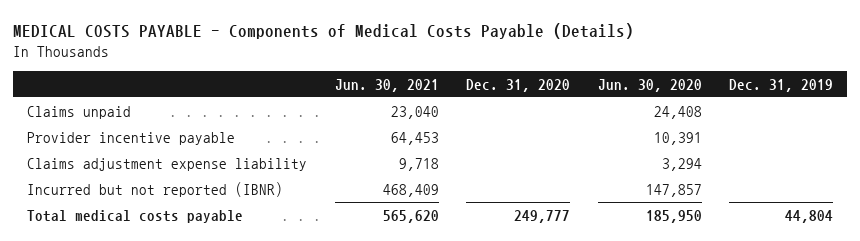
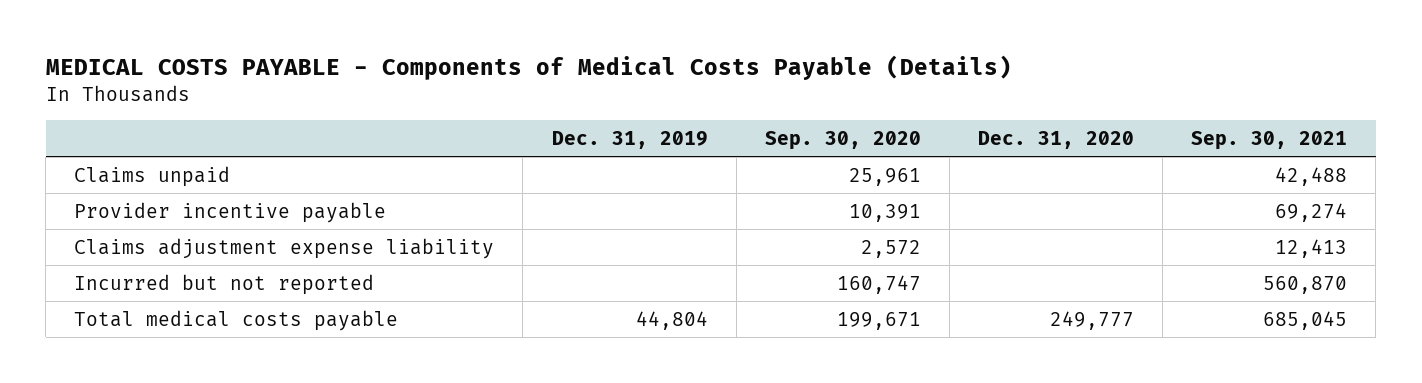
[334,78,439,92] Jun. 30, 2021 -> none
[597,78,702,92] Jun. 30, 2020 -> none
none -> [764,131,921,151] Sep. 30, 2020
none -> [1191,131,1348,151] Sep. 30, 2021
[27,181,284,197] Incurred but not reported (IBNR) -> [74,273,375,295] Incurred but not reported

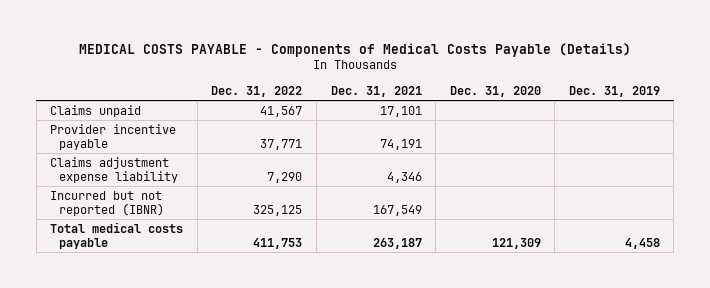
[764,131,921,151] Sep. 30, 2020 -> none
[1191,131,1348,151] Sep. 30, 2021 -> none
none -> [211,85,303,97] Dec. 31, 2022
none -> [330,85,422,97] Dec. 31, 2021
[74,273,375,295] Incurred but not reported -> [50,190,164,216] Incurred but not reported (IBNR)
[635,310,708,330] 44,804 -> [624,237,660,249] 4,458
[1050,310,1135,330] 249,777 -> [491,237,541,249] 121,309

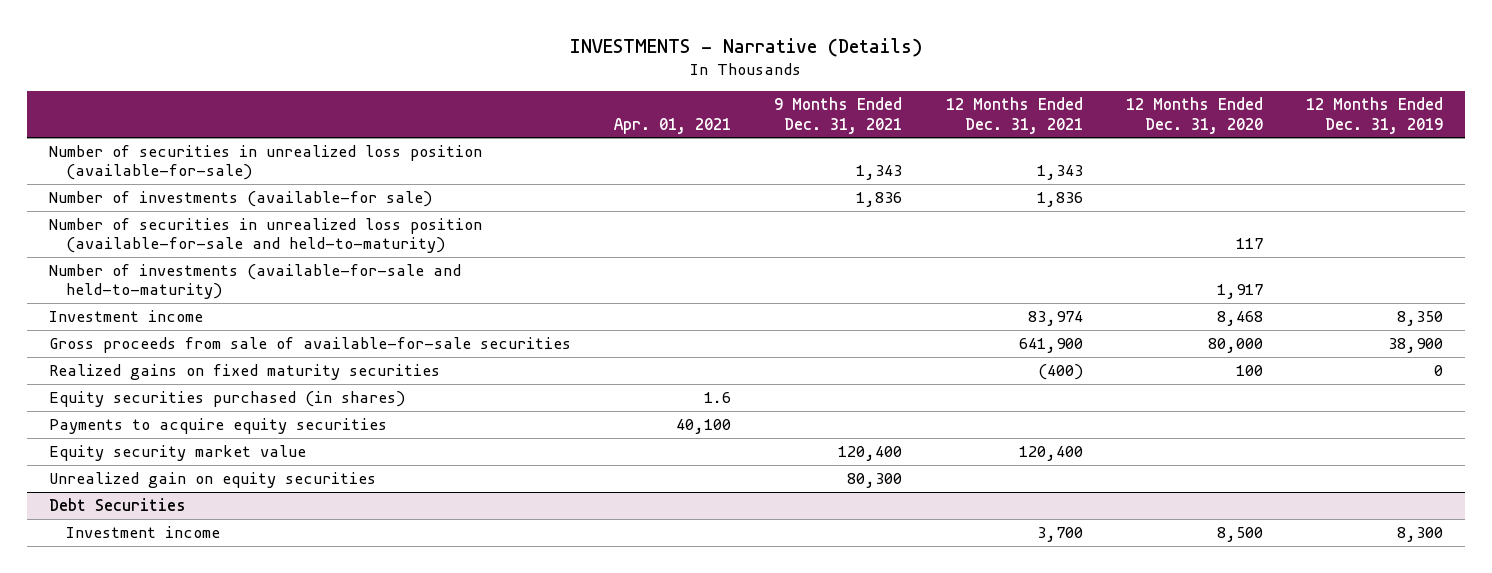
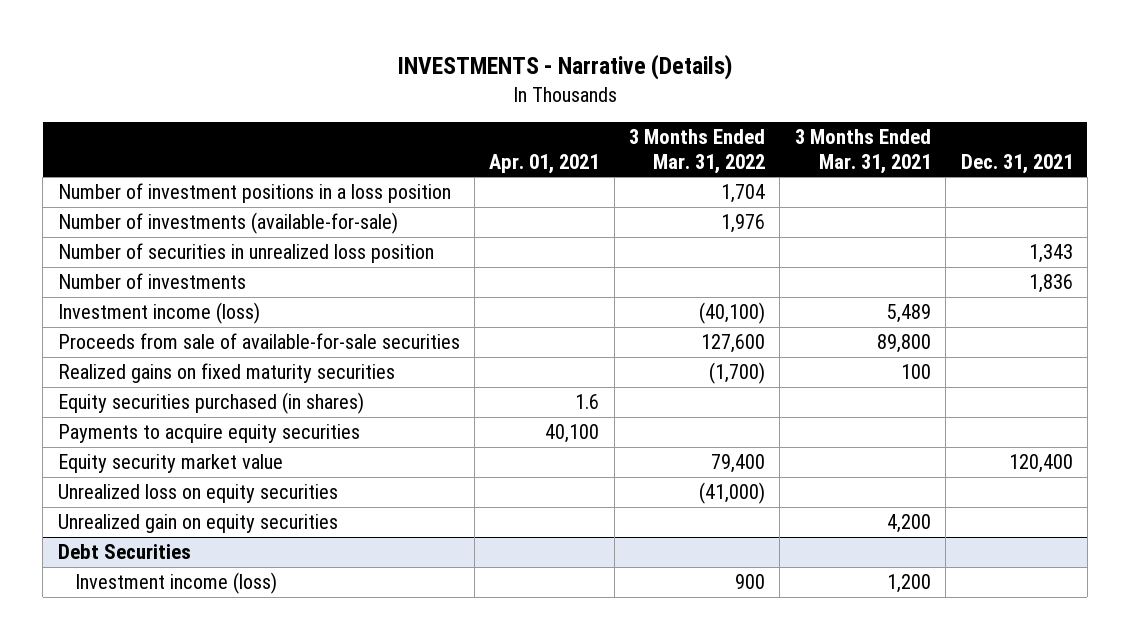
[774,97,903,134] 9 Months Ended Dec. 31, 2021 -> none
[945,97,1083,134] 12 Months Ended Dec. 31, 2021 -> none
[1125,97,1263,134] 12 Months Ended Dec. 31, 2020 -> none
[1306,97,1444,134] 12 Months Ended Dec. 31, 2019 -> none
none -> [629,129,766,174] 3 Months Ended Mar. 31, 2022
none -> [794,129,931,174] 3 Months Ended Mar. 31, 2021
none -> [960,153,1073,174] Dec. 31, 2021
[49,145,483,181] Number of securities in unrealized loss position (available-for-sale) -> [57,183,451,204] Number of investment positions in a loss position
[49,191,433,208] Number of investments (available-for sale) -> [57,212,398,235] Number of investments (available-for-sale)
[49,218,483,254] Number of securities in unrealized loss position (available-for-sale and held-to-maturity) -> [57,243,434,264] Number of securities in unrealized loss position
[49,264,462,300] Number of investments (available-for-sale and held-to-maturity) -> [57,273,246,290] Number of investments
[49,310,204,323] Investment income -> [57,302,260,325] Investment income (loss)
[49,337,572,354] Gross proceeds from sale of available-for-sale securities -> [57,333,460,350] Proceeds from sale of available-for-sale securities
none -> [57,484,338,504] Unrealized loss on equity securities
[65,526,220,539] Investment income -> [75,572,278,595] Investment income (loss)

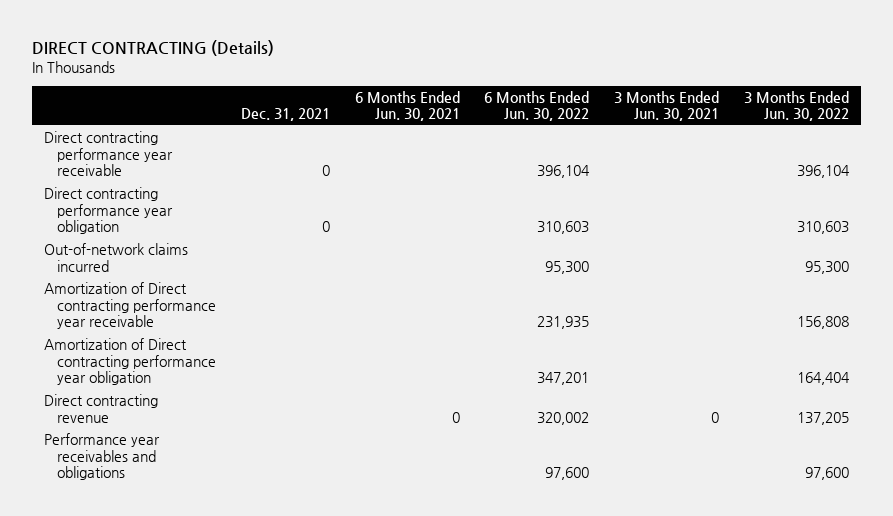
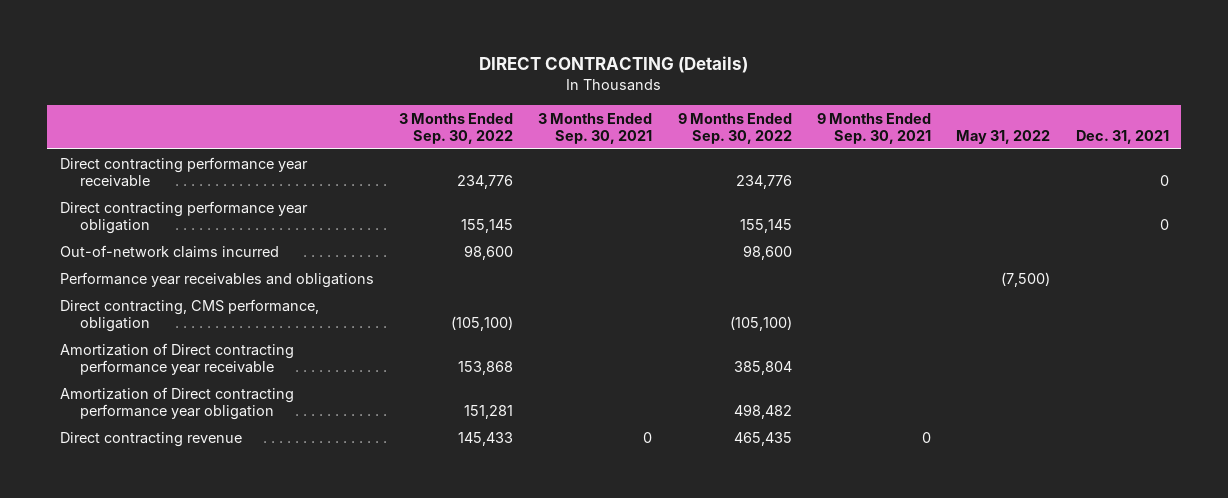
[354,90,460,122] 6 Months Ended Jun. 30, 2021 -> none
[484,90,590,122] 6 Months Ended Jun. 30, 2022 -> none
[614,90,720,122] 3 Months Ended Jun. 30, 2021 -> none
[743,90,849,122] 3 Months Ended Jun. 30, 2022 -> none
none -> [399,112,514,144] 3 Months Ended Sep. 30, 2022
none -> [538,112,653,144] 3 Months Ended Sep. 30, 2021
none -> [677,112,792,144] 9 Months Ended Sep. 30, 2022
none -> [817,112,932,144] 9 Months Ended Sep. 30, 2021
none -> [956,129,1051,144] May 31, 2022
[44,433,161,481] Performance year receivables and obligations -> [59,271,374,288] Performance year receivables and obligations
none -> [59,298,319,332] Direct contracting, CMS performance, obligation

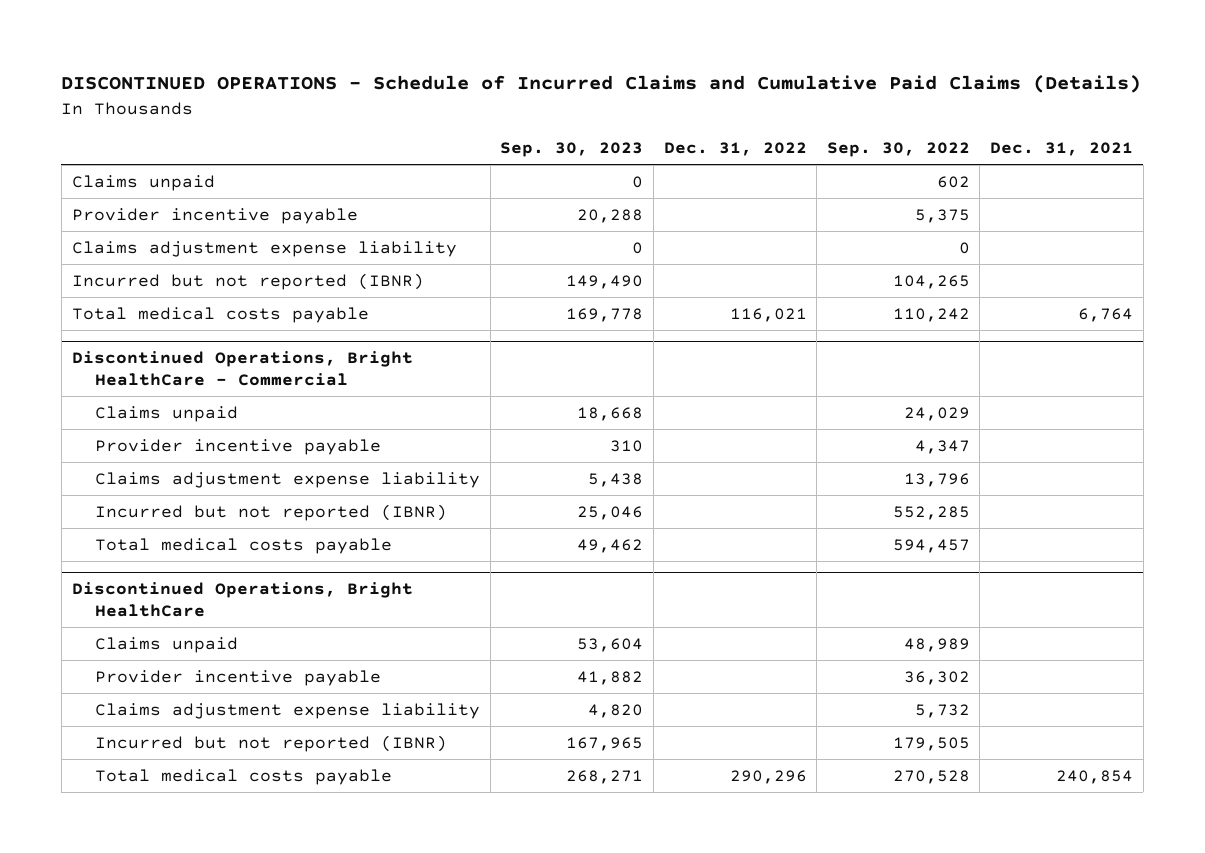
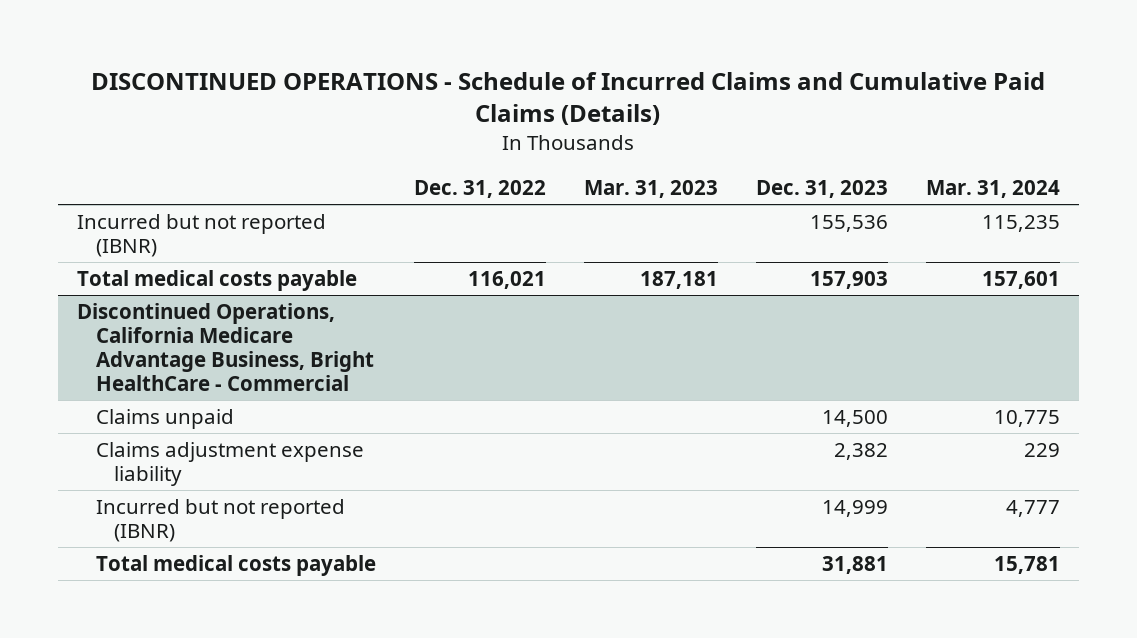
[500,142,644,158] Sep. 30, 2023 -> none
[826,142,970,158] Sep. 30, 2022 -> none
[990,142,1134,157] Dec. 31, 2021 -> none
none -> [583,179,718,198] Mar. 31, 2023
none -> [755,179,888,198] Dec. 31, 2023
none -> [925,179,1060,198] Mar. 31, 2024
[71,174,215,191] Claims unpaid -> none
[71,207,358,224] Provider incentive payable -> none
[71,240,457,257] Claims adjustment expense liability -> none
[71,350,413,386] Discontinued Operations, Bright HealthCare - Commercial -> [76,303,374,392] Discontinued Operations, California Medicare Advantage Business, Bright HealthCare - Commercial
[95,438,382,455] Provider incentive payable -> none
[71,581,413,617] Discontinued Operations, Bright HealthCare -> none
[95,636,239,653] Claims unpaid -> none
[95,669,382,686] Provider incentive payable -> none
[95,702,481,719] Claims adjustment expense liability -> none
[95,734,448,752] Incurred but not reported (IBNR) -> none
[95,768,393,785] Total medical costs payable -> none

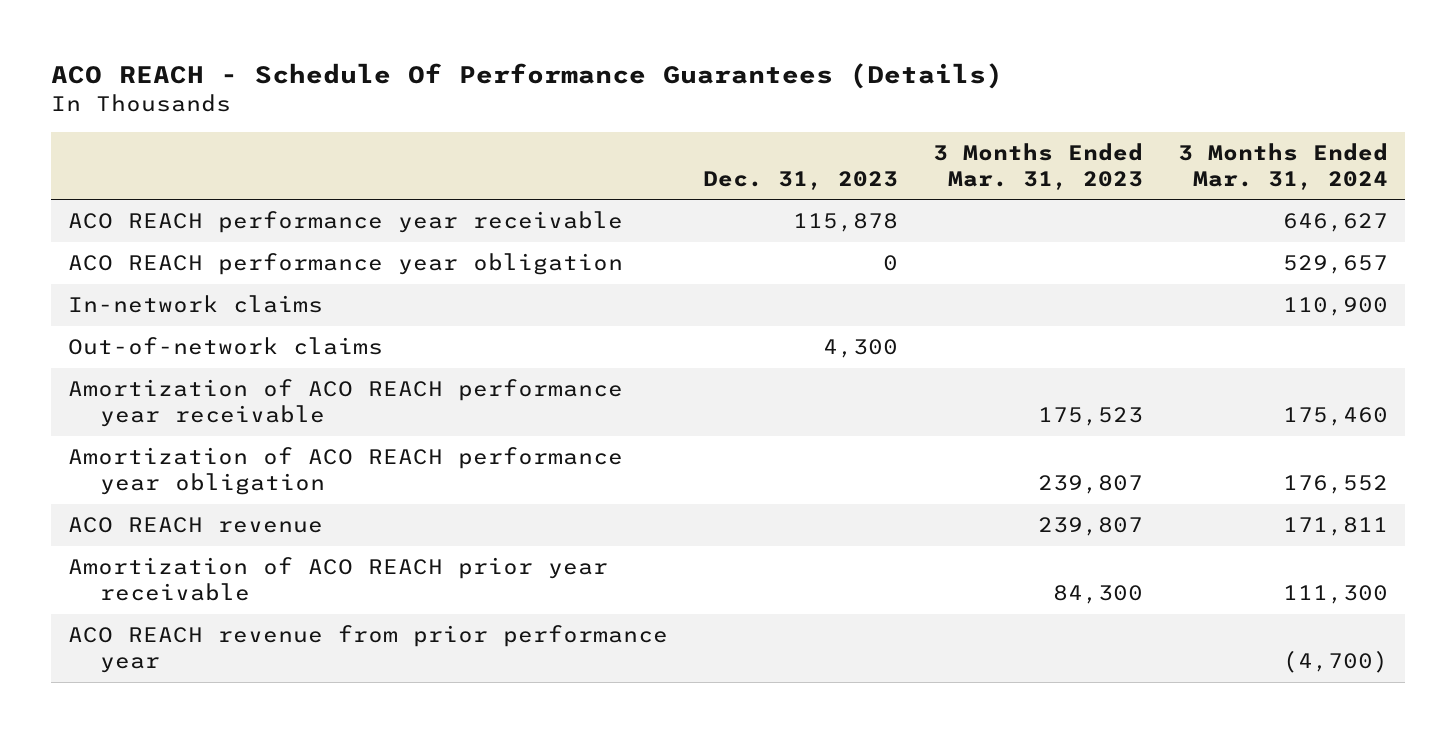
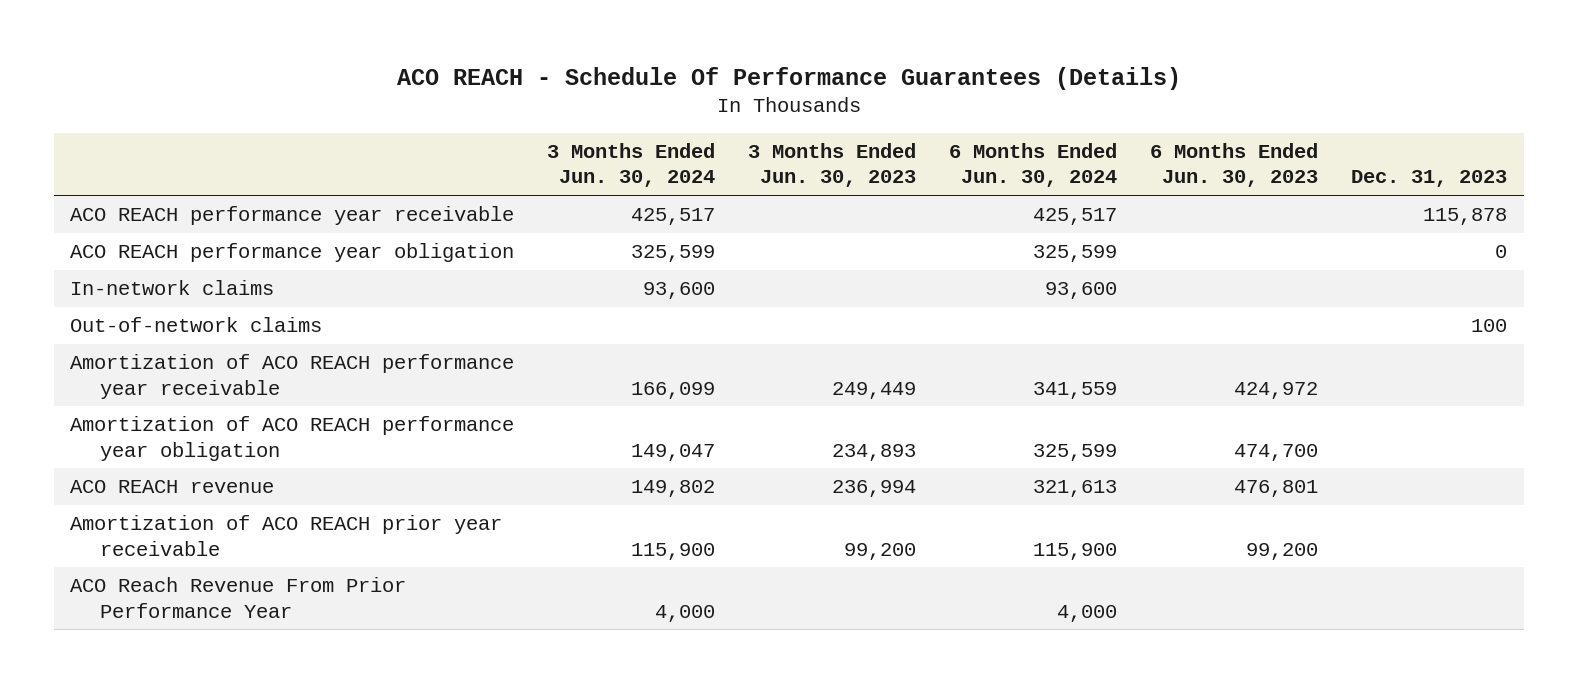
[932,142,1143,190] 3 Months Ended Mar. 31, 2023 -> none
[1177,142,1388,190] 3 Months Ended Mar. 31, 2024 -> none
none -> [547,142,716,188] 3 Months Ended Jun. 30, 2024
none -> [748,142,917,188] 3 Months Ended Jun. 30, 2023
none -> [949,142,1118,188] 6 Months Ended Jun. 30, 2024
none -> [1150,142,1319,188] 6 Months Ended Jun. 30, 2023
[823,339,899,359] 4,300 -> [1471,319,1508,333] 100
[68,625,669,674] ACO REACH revenue from prior performance year -> [70,577,407,618] ACO Reach Revenue From Prior Performance Year

